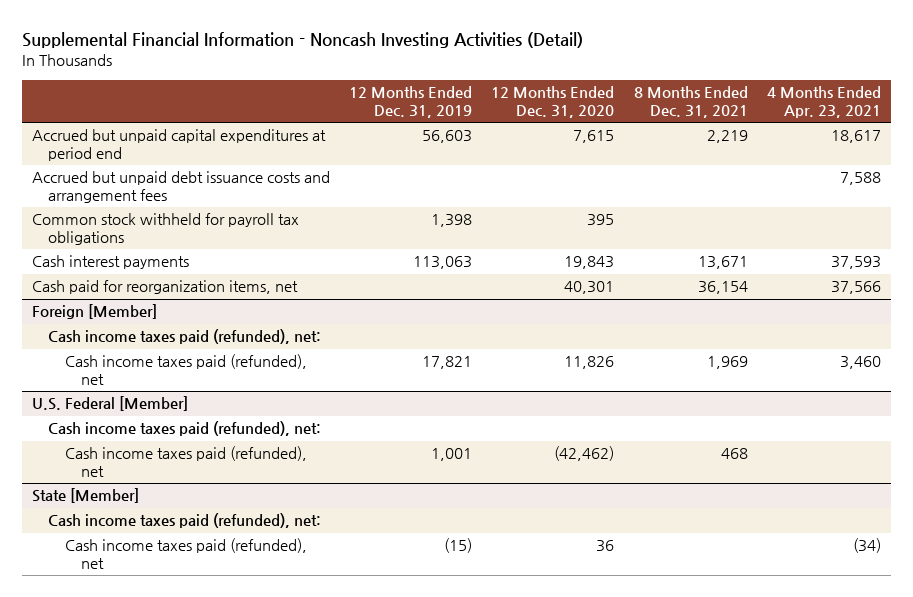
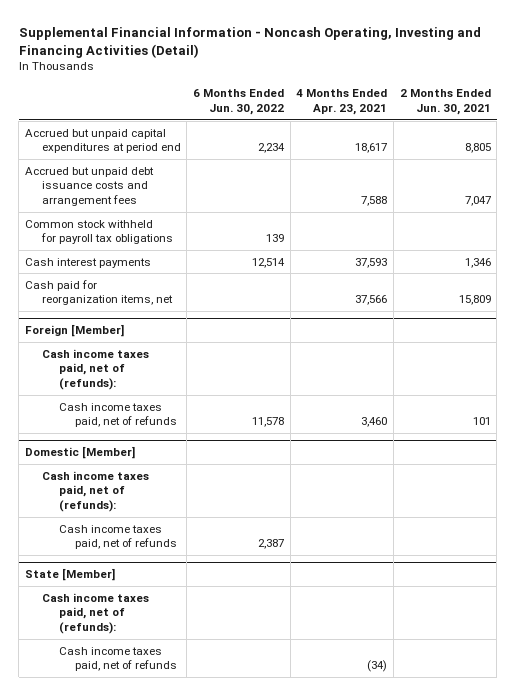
[22,32,584,49] Supplemental Financial Information - Noncash Investing Activities (Detail) -> [18,26,481,58] Supplemental Financial Information - Noncash Operating, Investing and Financing Activities (Detail)
[349,86,473,119] 12 Months Ended Dec. 31, 2019 -> none
[491,86,615,119] 12 Months Ended Dec. 31, 2020 -> none
[633,86,748,119] 8 Months Ended Dec. 31, 2021 -> none
none -> [193,89,285,116] 6 Months Ended Jun. 30, 2022
none -> [399,89,491,116] 2 Months Ended Jun. 30, 2021
[48,329,322,345] Cash income taxes paid (refunded), net: -> [41,348,149,391] Cash income taxes paid, net of (refunds):
[64,354,307,386] Cash income taxes paid (refunded), net -> [58,402,178,428] Cash income taxes paid, net of refunds
[32,396,189,412] U.S. Federal [Member] -> [25,446,136,460] Domestic [Member]
[48,421,322,437] Cash income taxes paid (refunded), net: -> [41,470,149,513] Cash income taxes paid, net of (refunds):
[64,446,307,478] Cash income taxes paid (refunded), net -> [58,524,178,550] Cash income taxes paid, net of refunds
[48,513,322,529] Cash income taxes paid (refunded), net: -> [41,592,149,635] Cash income taxes paid, net of (refunds):
[64,538,307,570] Cash income taxes paid (refunded), net -> [58,646,178,672] Cash income taxes paid, net of refunds

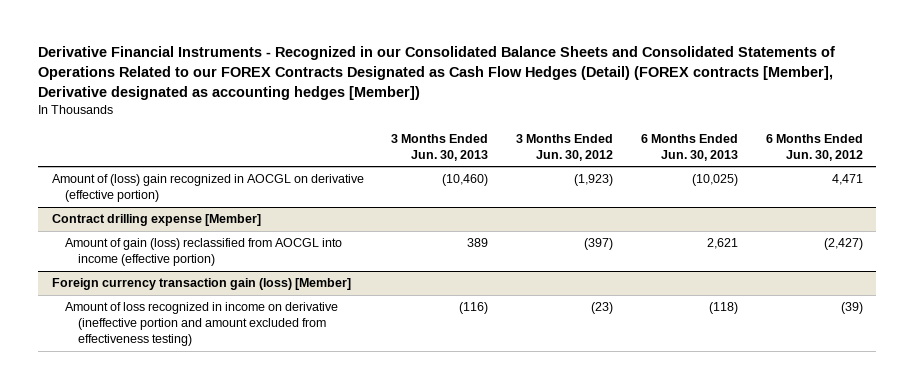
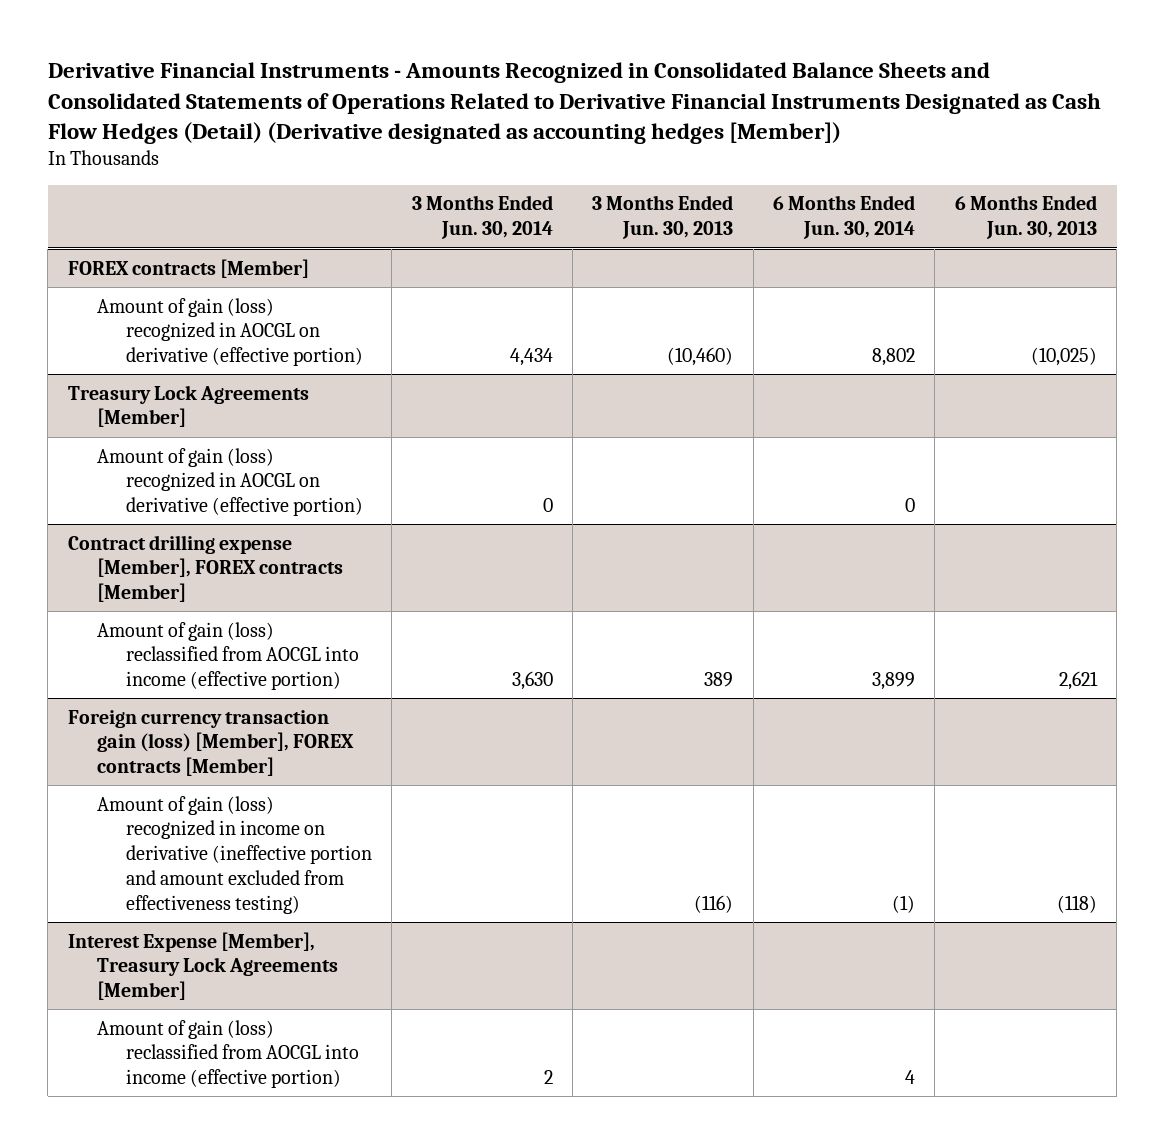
[37,46,835,100] Derivative Financial Instruments - Recognized in our Consolidated Balance Sheets and Consolidated Statements of Operations Related to our FOREX Contracts Designated as Cash Flow Hedges (Detail) (FOREX contracts [Member], Derivative designated as accounting hedges [Member]) -> [47,62,1101,144] Derivative Financial Instruments - Amounts Recognized in Consolidated Balance Sheets and Consolidated Statements of Operations Related to Derivative Financial Instruments Designated as Cash Flow Hedges (Detail) (Derivative designated as accounting hedges [Member])
[516,133,614,161] 3 Months Ended Jun. 30, 2012 -> none
[765,133,863,161] 6 Months Ended Jun. 30, 2012 -> none
none -> [411,195,553,240] 3 Months Ended Jun. 30, 2014
none -> [773,195,916,240] 6 Months Ended Jun. 30, 2014
none -> [67,258,309,278] FOREX contracts [Member]
[51,174,364,203] Amount of (loss) gain recognized in AOCGL on derivative (effective portion) -> [96,297,363,367] Amount of gain (loss) recognized in AOCGL on derivative (effective portion)
none -> [67,384,309,428] Treasury Lock Agreements [Member]
none -> [96,447,363,517] Amount of gain (loss) recognized in AOCGL on derivative (effective portion)
[51,214,261,227] Contract drilling expense [Member] -> [67,534,343,603] Contract drilling expense [Member], FOREX contracts [Member]
[51,278,351,291] Foreign currency transaction gain (loss) [Member] -> [67,709,354,777] Foreign currency transaction gain (loss) [Member], FOREX contracts [Member]
[64,302,338,347] Amount of loss recognized in income on derivative (ineffective portion and amount excluded from effectiveness testing) -> [96,795,372,915] Amount of gain (loss) recognized in income on derivative (ineffective portion and amount excluded from effectiveness testing)
none -> [67,931,338,1001] Interest Expense [Member], Treasury Lock Agreements [Member]
none -> [96,1019,359,1089] Amount of gain (loss) reclassified from AOCGL into income (effective portion)

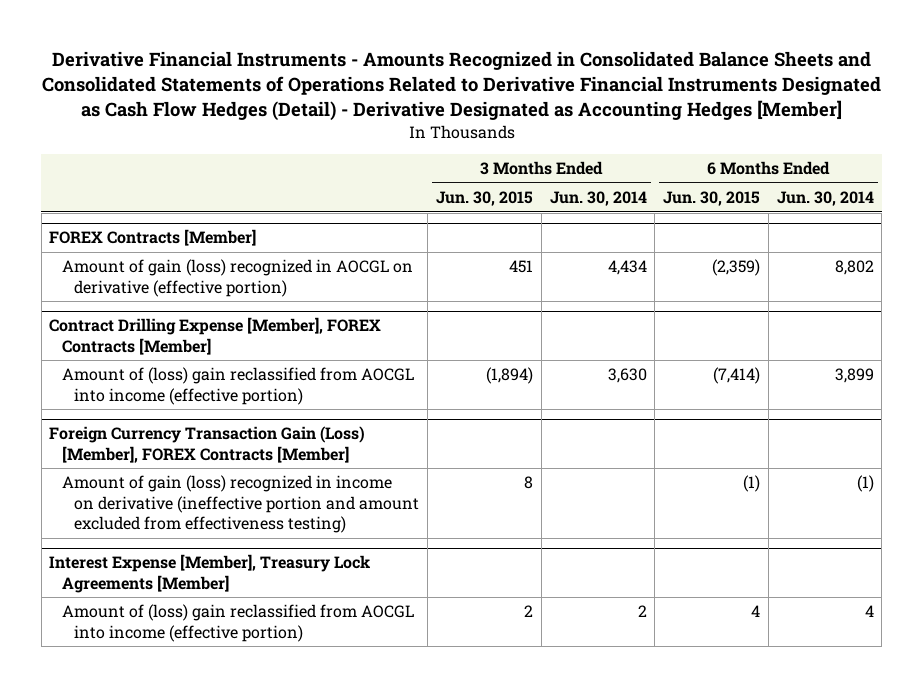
[47,62,1101,144] Derivative Financial Instruments - Amounts Recognized in Consolidated Balance Sheets and Consolidated Statements of Operations Related to Derivative Financial Instruments Designated as Cash Flow Hedges (Detail) (Derivative designated as accounting hedges [Member]) -> [41,51,881,122] Derivative Financial Instruments - Amounts Recognized in Consolidated Balance Sheets and Consolidated Statements of Operations Related to Derivative Financial Instruments Designated as Cash Flow Hedges (Detail) - Derivative Designated as Accounting Hedges [Member]
[592,195,734,240] 3 Months Ended Jun. 30, 2013 -> none
[954,195,1097,240] 6 Months Ended Jun. 30, 2013 -> none
none -> [435,191,533,207] Jun. 30, 2015
none -> [663,191,761,207] Jun. 30, 2015
[67,258,309,278] FOREX contracts [Member] -> [49,229,257,247] FOREX Contracts [Member]
[67,384,309,428] Treasury Lock Agreements [Member] -> none
[96,447,363,517] Amount of gain (loss) recognized in AOCGL on derivative (effective portion) -> none
[67,534,343,603] Contract drilling expense [Member], FOREX contracts [Member] -> [49,317,382,355] Contract Drilling Expense [Member], FOREX Contracts [Member]
[96,621,359,691] Amount of gain (loss) reclassified from AOCGL into income (effective portion) -> [61,367,414,405] Amount of (loss) gain reclassified from AOCGL into income (effective portion)
[67,709,354,777] Foreign currency transaction gain (loss) [Member], FOREX contracts [Member] -> [49,426,366,463] Foreign Currency Transaction Gain (Loss) [Member], FOREX Contracts [Member]
[96,1019,359,1089] Amount of gain (loss) reclassified from AOCGL into income (effective portion) -> [61,604,414,642] Amount of (loss) gain reclassified from AOCGL into income (effective portion)

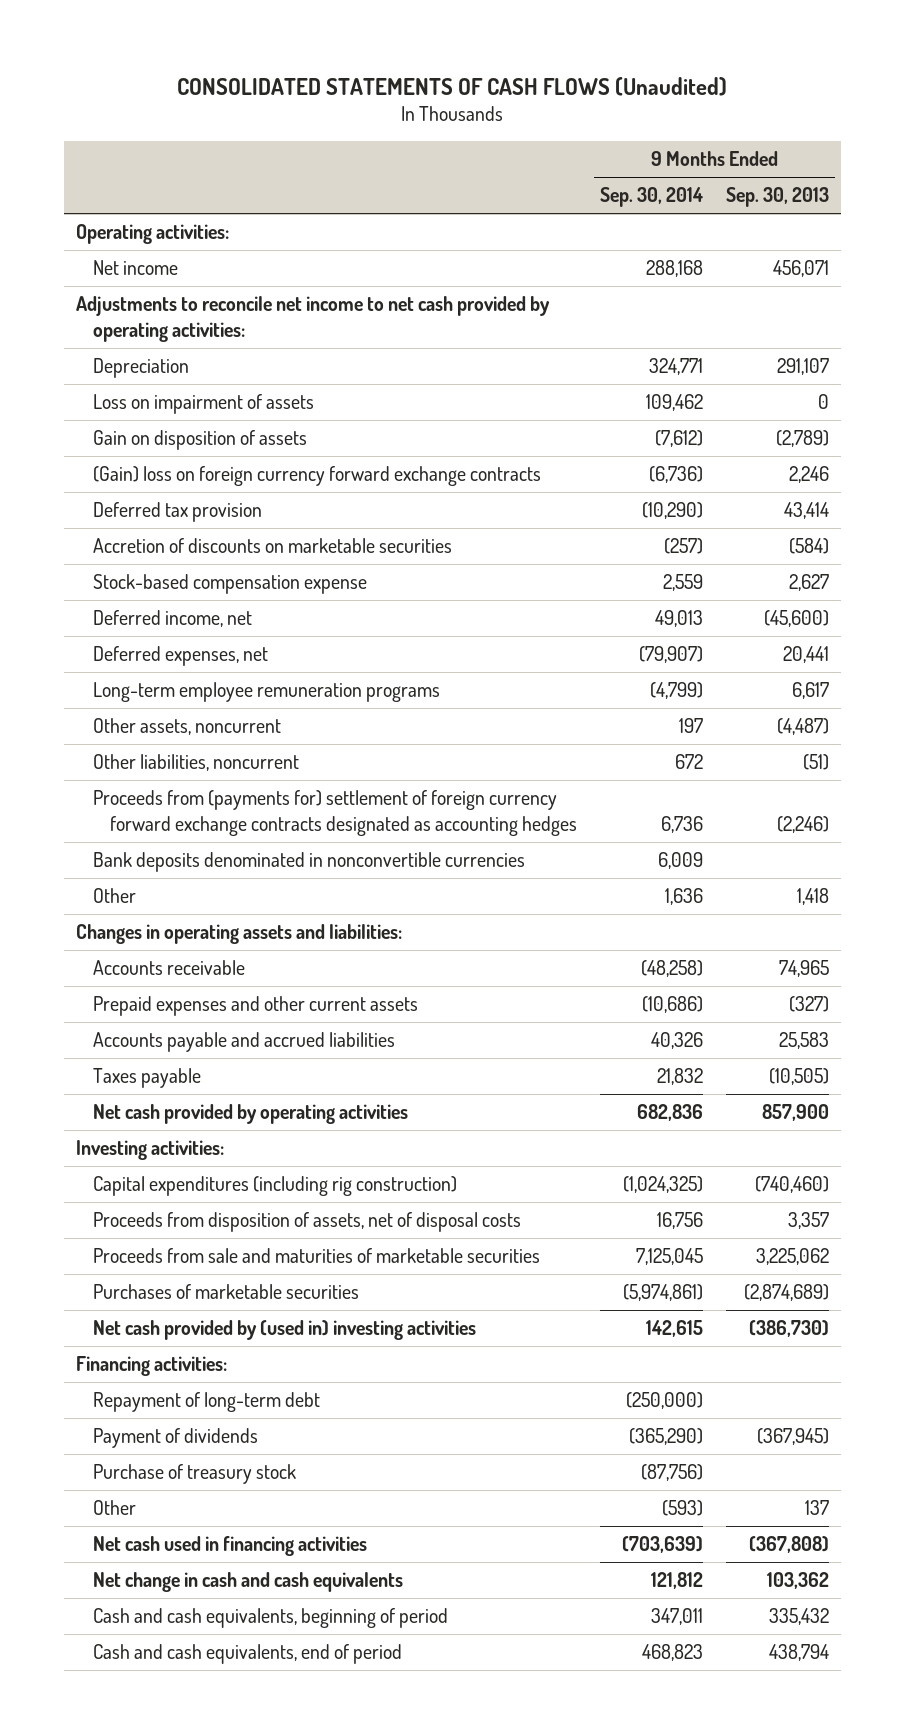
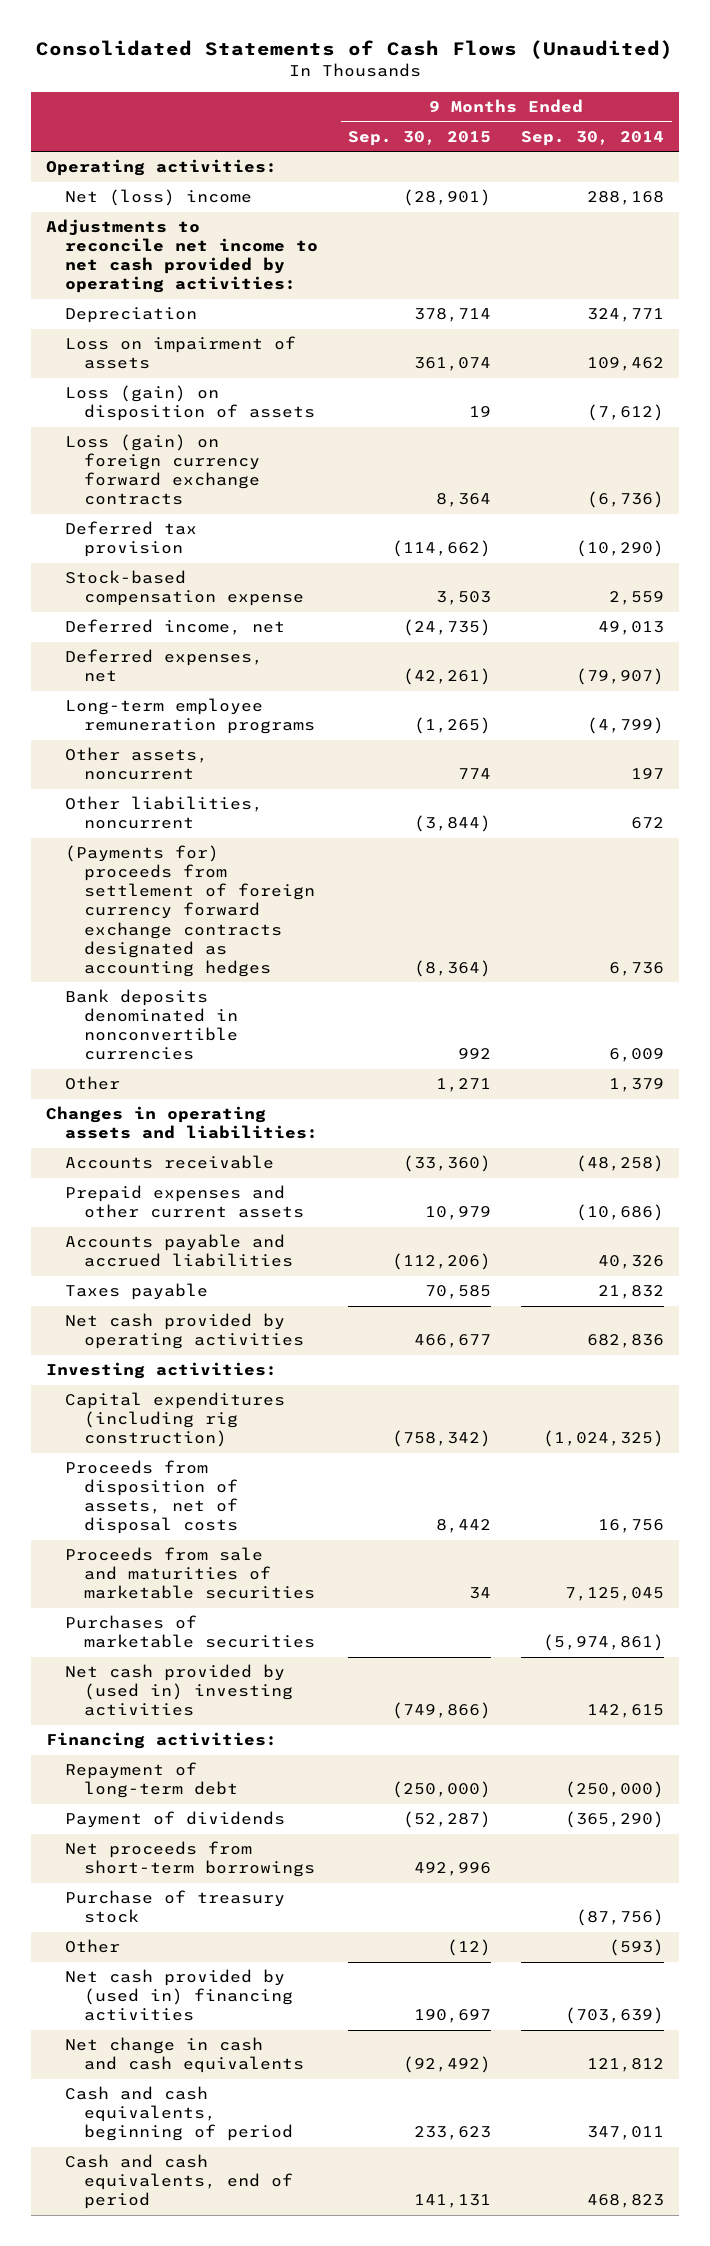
[177,76,728,96] CONSOLIDATED STATEMENTS OF CASH FLOWS (Unaudited) -> [36,40,674,60] Consolidated Statements of Cash Flows (Unaudited)
[726,187,830,208] Sep. 30, 2013 -> none
none -> [348,131,492,147] Sep. 30, 2015
[92,260,178,276] Net income -> [64,189,252,207] Net (loss) income
[92,430,307,451] Gain on disposition of assets -> [64,385,315,422] Loss (gain) on disposition of assets
[92,466,541,487] (Gain) loss on foreign currency forward exchange contracts -> [64,434,260,506] Loss (gain) on foreign currency forward exchange contracts
[92,538,452,554] Accretion of discounts on marketable securities -> none
[92,790,578,836] Proceeds from (payments for) settlement of foreign currency forward exchange contracts designated as accounting hedges -> [64,845,315,977] (Payments for) proceeds from settlement of foreign currency forward exchange contracts designated as accounting hedges
[665,888,704,906] 1,636 -> [609,1078,665,1093] 1,379
none -> [64,1841,315,1878] Net proceeds from short-term borrowings
[92,1536,367,1557] Net cash used in financing activities -> [64,1969,293,2022] Net cash provided by (used in) financing activities

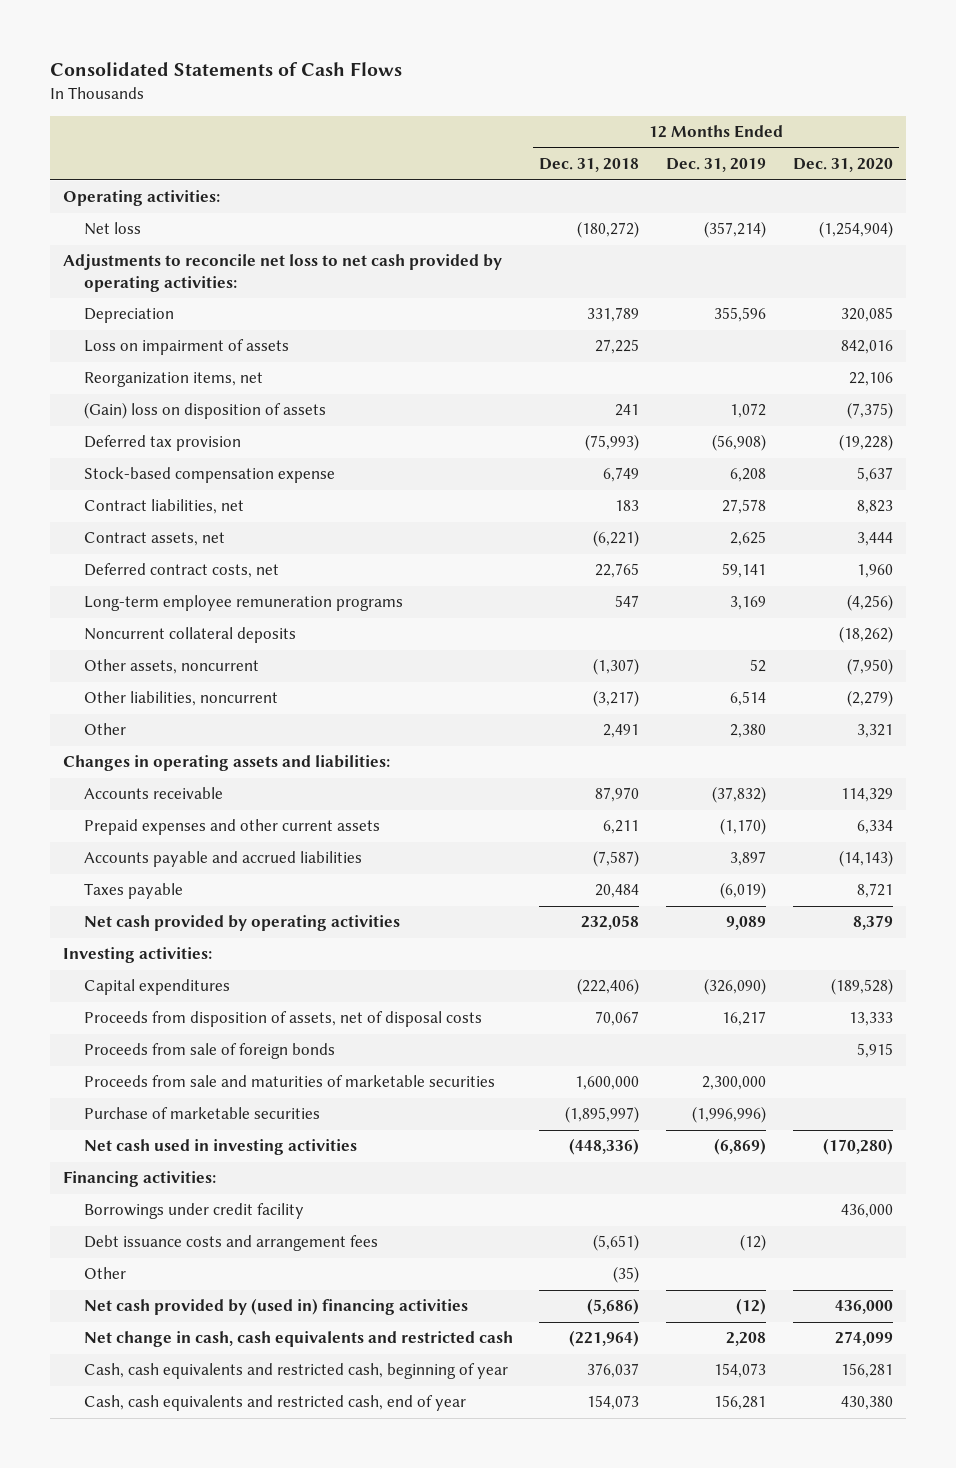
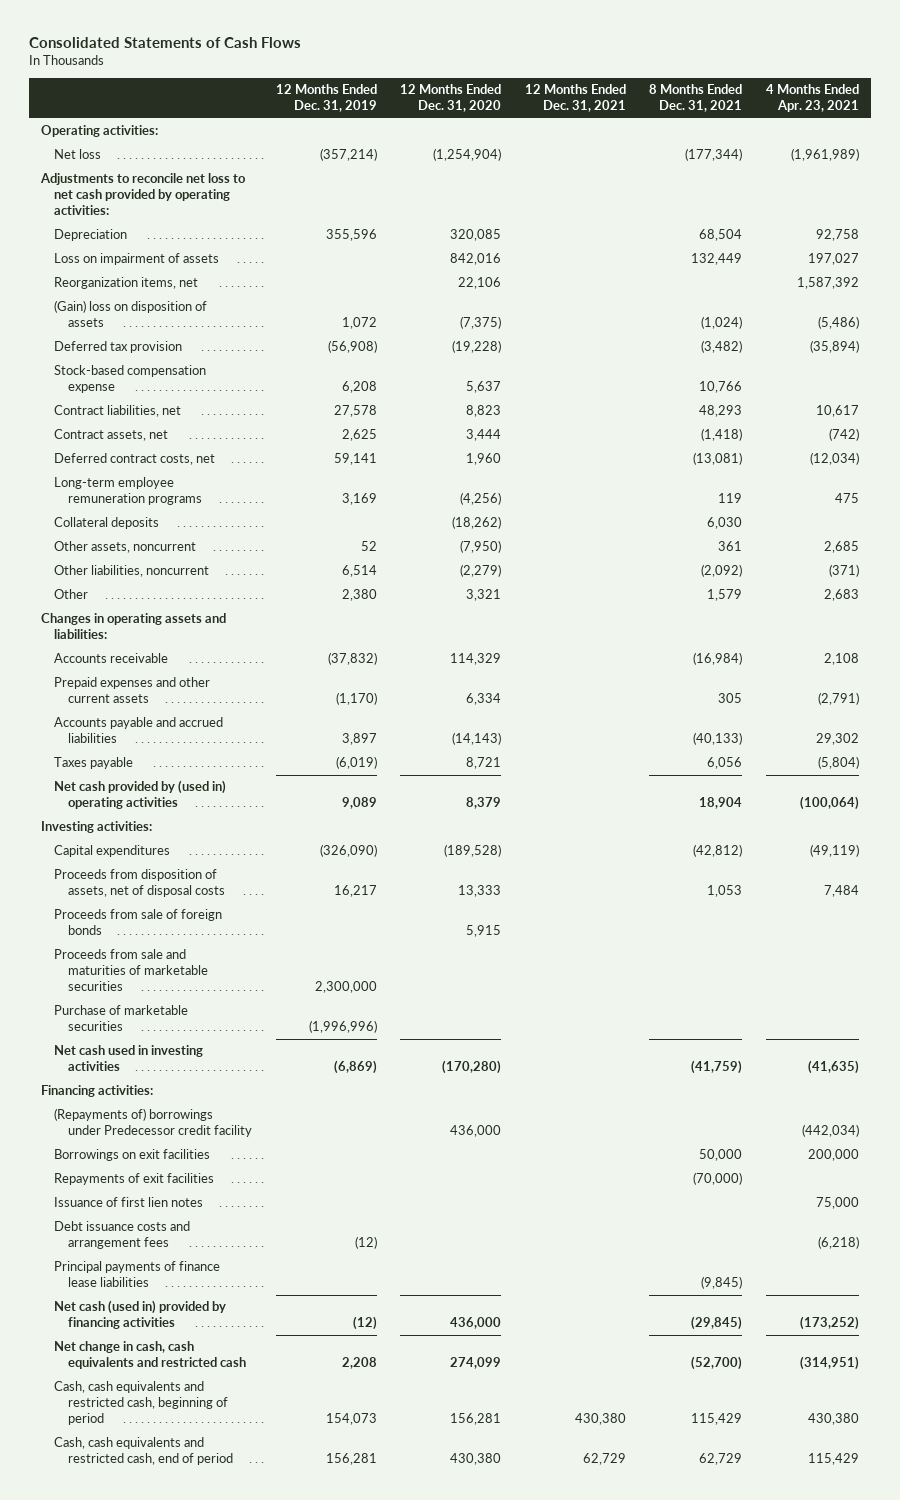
[539,158,640,173] Dec. 31, 2018 -> none
none -> [524,84,626,113] 12 Months Ended Dec. 31, 2021
none -> [649,84,743,113] 8 Months Ended Dec. 31, 2021
none -> [766,84,860,113] 4 Months Ended Apr. 23, 2021
[83,627,296,644] Noncurrent collateral deposits -> [54,517,160,530] Collateral deposits
[83,915,400,932] Net cash provided by operating activities -> [54,780,227,810] Net cash provided by (used in) operating activities
[83,1203,304,1220] Borrowings under credit facility -> [54,1108,252,1138] (Repayments of) borrowings under Predecessor credit facility
none -> [54,1149,211,1162] Borrowings on exit facilities
none -> [54,1173,215,1186] Repayments of exit facilities
none -> [54,1197,204,1208] Issuance of first lien notes
[83,1267,126,1280] Other -> none
none -> [54,1261,221,1288] Principal payments of finance lease liabilities
[83,1298,468,1316] Net cash provided by (used in) financing activities -> [54,1300,227,1330] Net cash (used in) provided by financing activities
[83,1363,508,1380] Cash, cash equivalents and restricted cash, beginning of year -> [54,1381,228,1426] Cash, cash equivalents and restricted cash, beginning of period
[83,1395,466,1412] Cash, cash equivalents and restricted cash, end of year -> [54,1437,233,1466] Cash, cash equivalents and restricted cash, end of period

